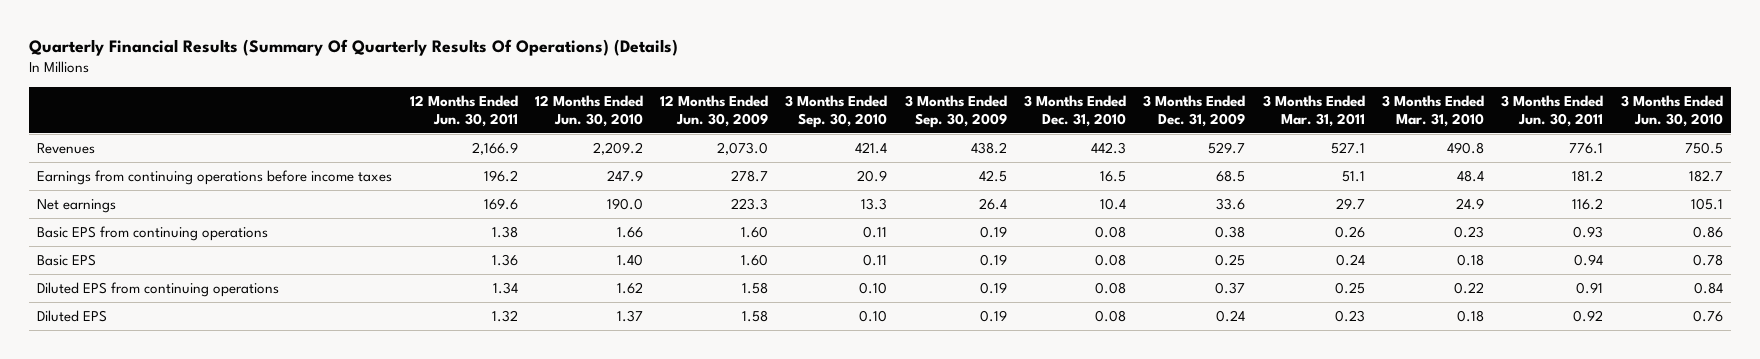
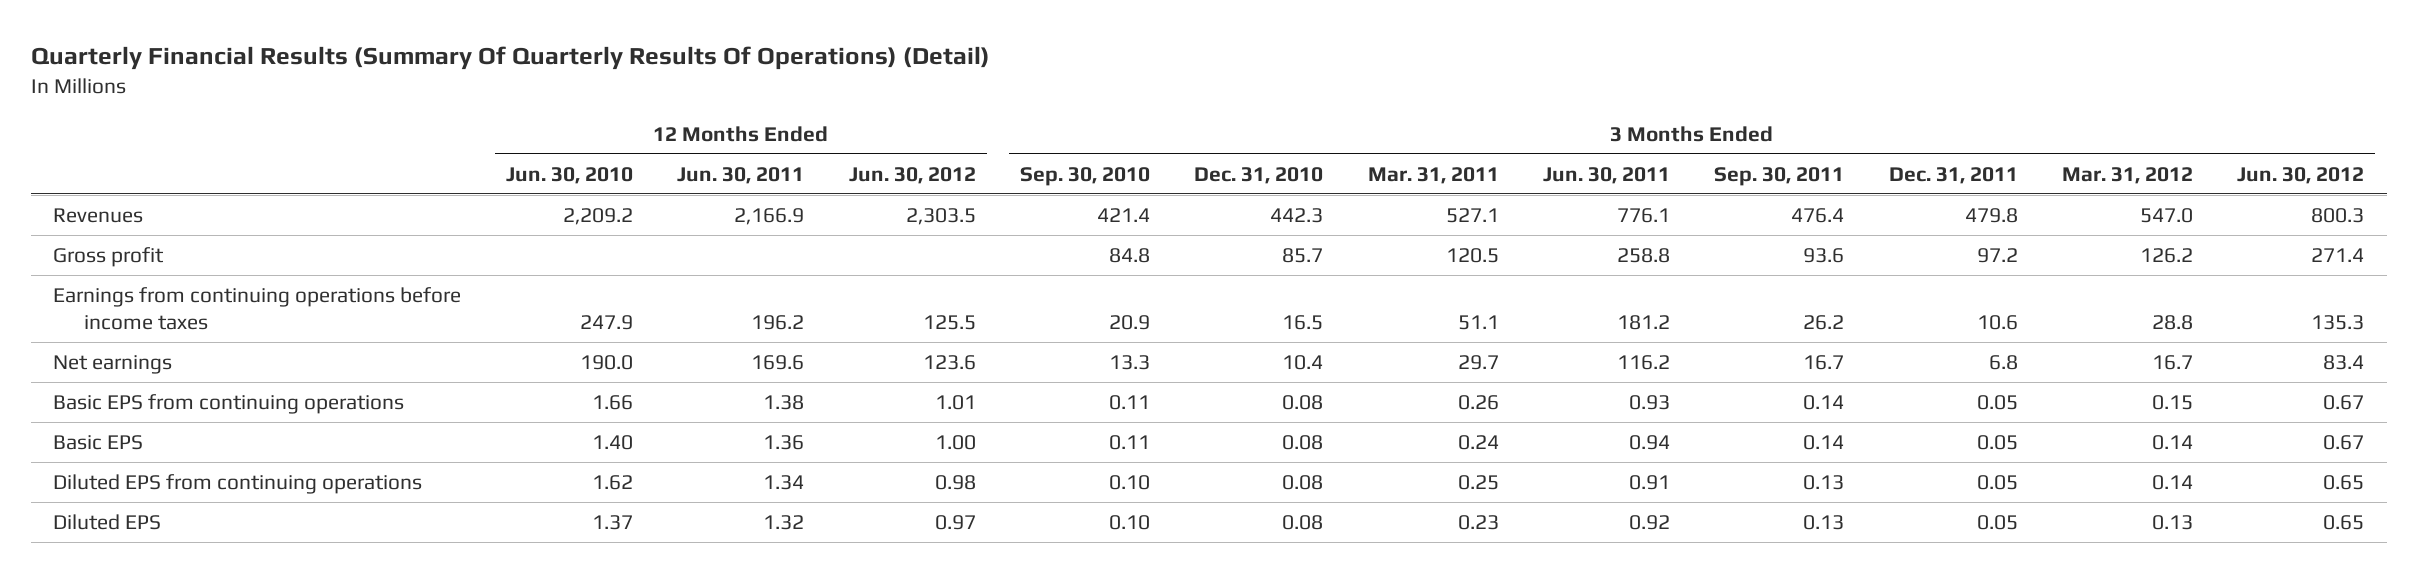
[28,38,678,56] Quarterly Financial Results (Summary Of Quarterly Results Of Operations) (Details) -> [31,46,991,71] Quarterly Financial Results (Summary Of Quarterly Results Of Operations) (Detail)
[660,95,769,127] 12 Months Ended Jun. 30, 2009 -> none
[904,95,1007,128] 3 Months Ended Sep. 30, 2009 -> none
[1143,95,1246,127] 3 Months Ended Dec. 31, 2009 -> none
[1381,95,1484,127] 3 Months Ended Mar. 31, 2010 -> none
[1620,95,1723,127] 3 Months Ended Jun. 30, 2010 -> none
none -> [848,166,976,184] Jun. 30, 2012
none -> [1714,166,1845,186] Sep. 30, 2011
none -> [1888,166,2018,184] Dec. 31, 2011
none -> [2062,166,2194,184] Mar. 31, 2012
none -> [2237,166,2365,184] Jun. 30, 2012
none -> [53,246,165,267] Gross profit

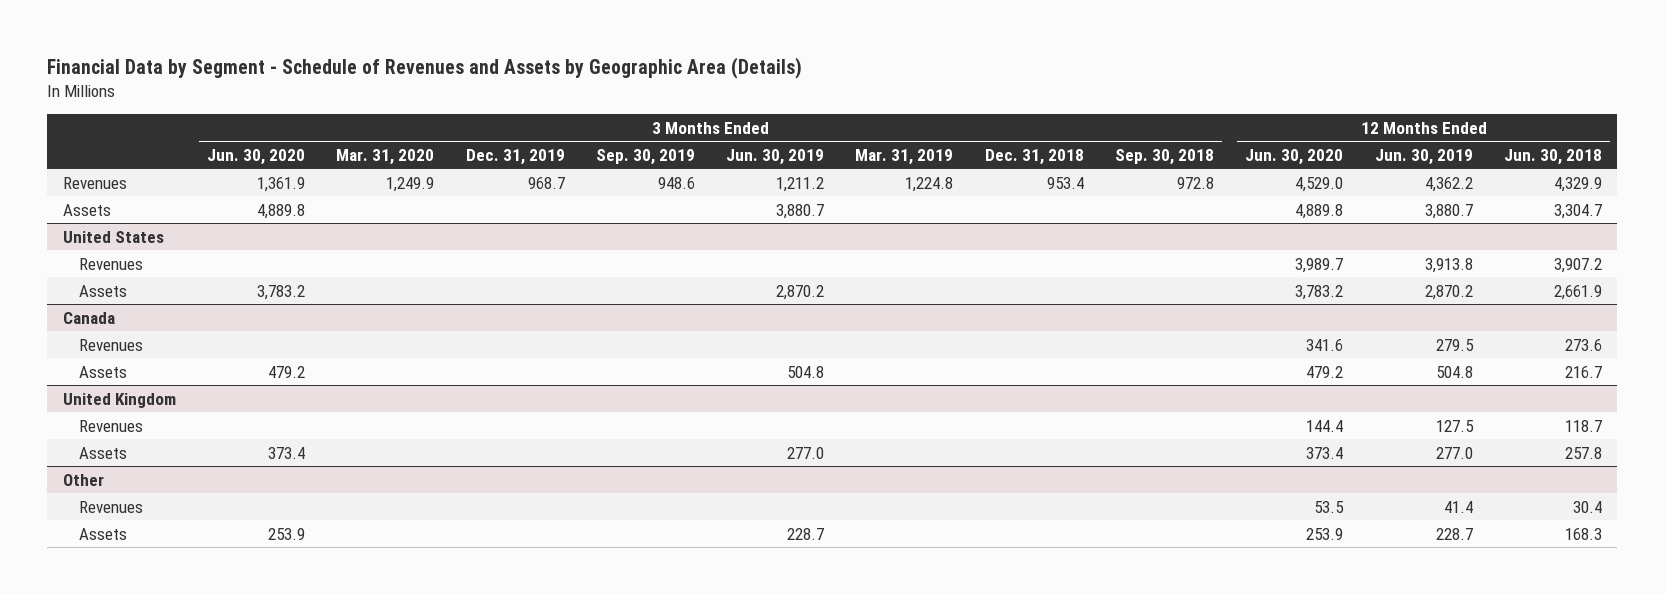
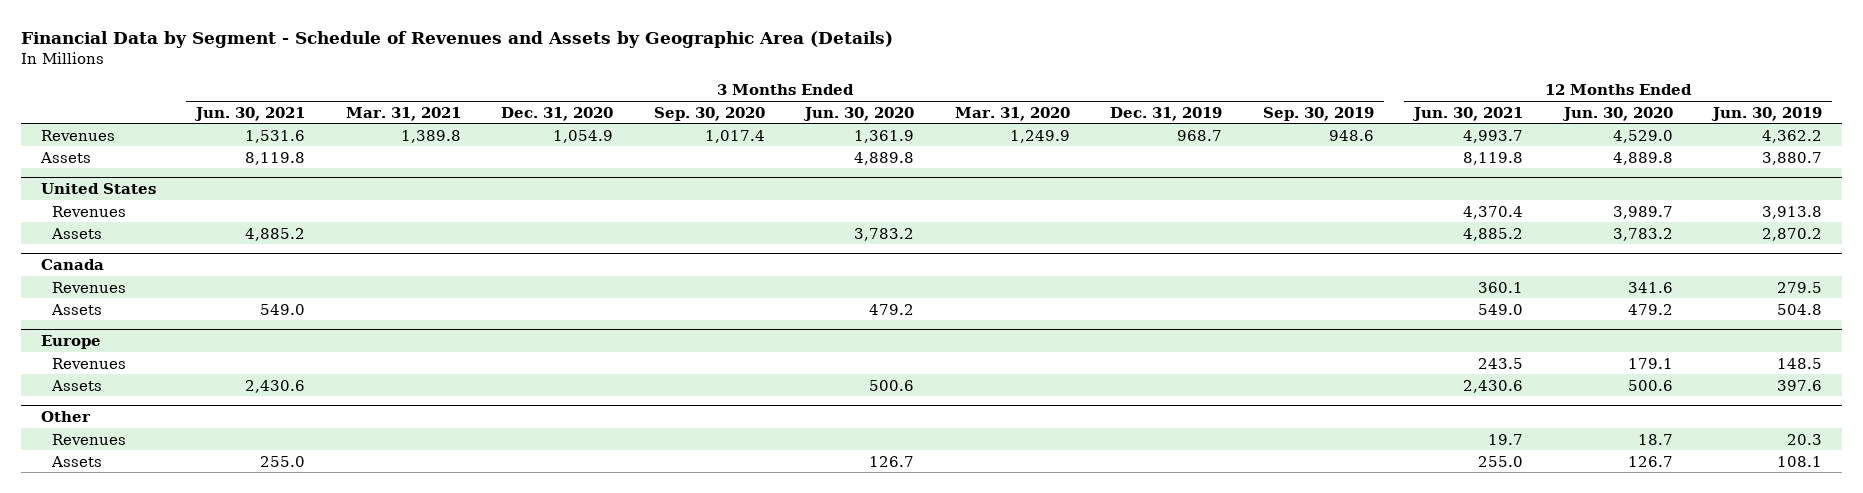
[726,148,825,165] Jun. 30, 2019 -> none
[855,148,954,165] Mar. 31, 2019 -> none
[984,148,1084,165] Dec. 31, 2018 -> none
[1114,148,1214,165] Sep. 30, 2018 -> none
[1503,148,1602,165] Jun. 30, 2018 -> none
none -> [194,106,306,121] Jun. 30, 2021
none -> [345,106,461,121] Mar. 31, 2021
none -> [501,106,614,121] Dec. 31, 2020
none -> [653,106,765,121] Sep. 30, 2020
none -> [1412,106,1524,121] Jun. 30, 2021
[62,392,176,408] United Kingdom -> [40,334,101,349] Europe
[1306,419,1344,432] 144.4 -> [1627,357,1673,369] 179.1
[1435,419,1474,432] 127.5 -> [1777,357,1823,369] 148.5
[268,446,306,459] 373.4 -> [869,379,915,391] 500.6
[1306,446,1344,459] 373.4 -> [1627,379,1673,391] 500.6
[1435,446,1473,459] 277.0 -> [1777,379,1823,391] 397.6
[1314,500,1345,513] 53.5 -> [1637,433,1673,445] 18.7
[1443,500,1473,513] 41.4 -> [1787,433,1823,445] 20.3
[268,527,306,540] 253.9 -> [869,455,915,467] 126.7
[1306,527,1344,540] 253.9 -> [1627,455,1673,467] 126.7
[1435,527,1473,540] 228.7 -> [1777,455,1823,467] 108.1

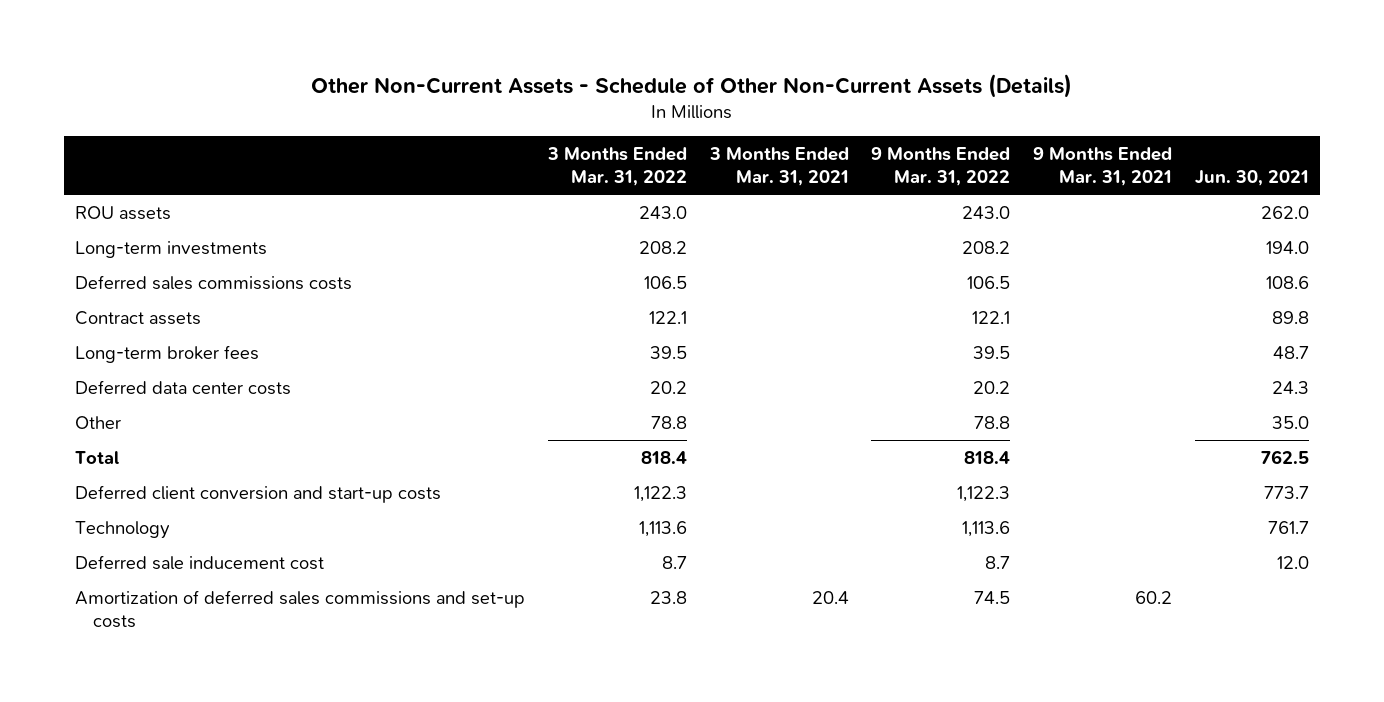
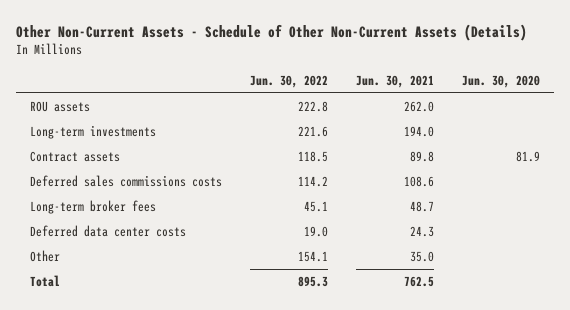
[546,146,687,187] 3 Months Ended Mar. 31, 2022 -> none
[708,146,849,187] 3 Months Ended Mar. 31, 2021 -> none
[871,146,1011,187] 9 Months Ended Mar. 31, 2022 -> none
[1032,146,1172,187] 9 Months Ended Mar. 31, 2021 -> none
none -> [250,74,329,88] Jun. 30, 2022
none -> [461,74,540,88] Jun. 30, 2020
[75,274,353,290] Deferred sales commissions costs -> [30,175,223,188] Deferred sales commissions costs
[75,484,442,503] Deferred client conversion and start-up costs -> none
[75,520,171,539] Technology -> none
[75,554,325,570] Deferred sale inducement cost -> none
[75,589,526,628] Amortization of deferred sales commissions and set-up costs -> none

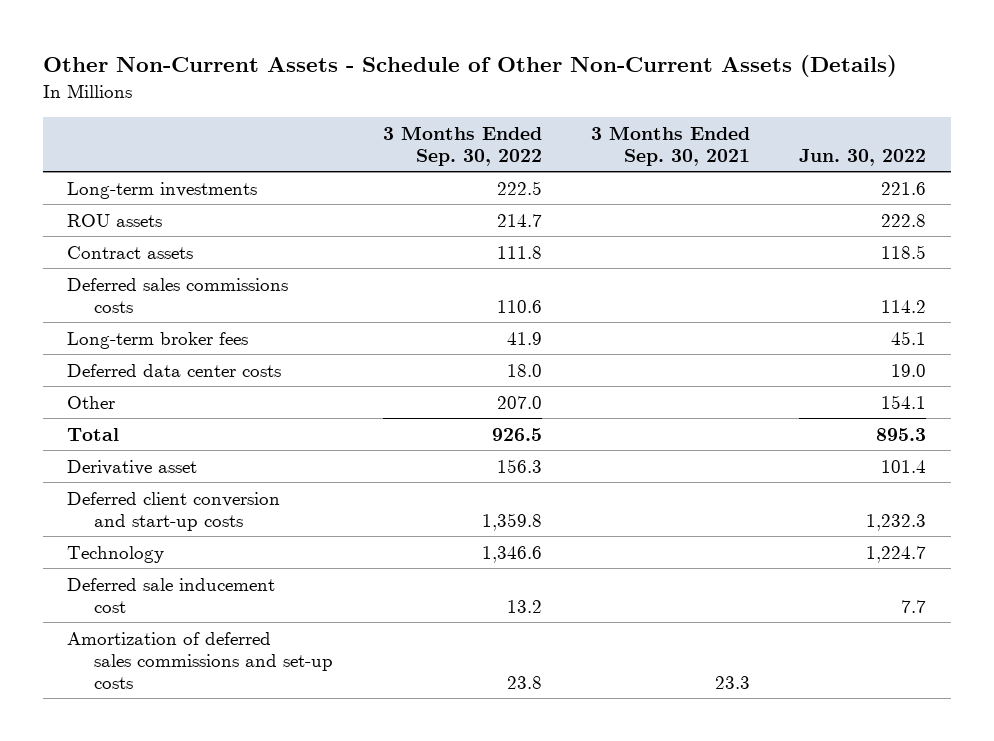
[355,74,434,88] Jun. 30, 2021 -> none
[461,74,540,88] Jun. 30, 2020 -> none
none -> [382,125,542,166] 3 Months Ended Sep. 30, 2022
none -> [590,125,750,166] 3 Months Ended Sep. 30, 2021
[30,101,91,113] ROU assets -> [67,213,163,227] ROU assets
none -> [67,459,198,475] Derivative asset
none -> [67,491,281,531] Deferred client conversion and start-up costs
none -> [67,545,165,563] Technology
none -> [67,577,276,613] Deferred sale inducement cost
none -> [67,631,334,689] Amortization of deferred sales commissions and set-up costs

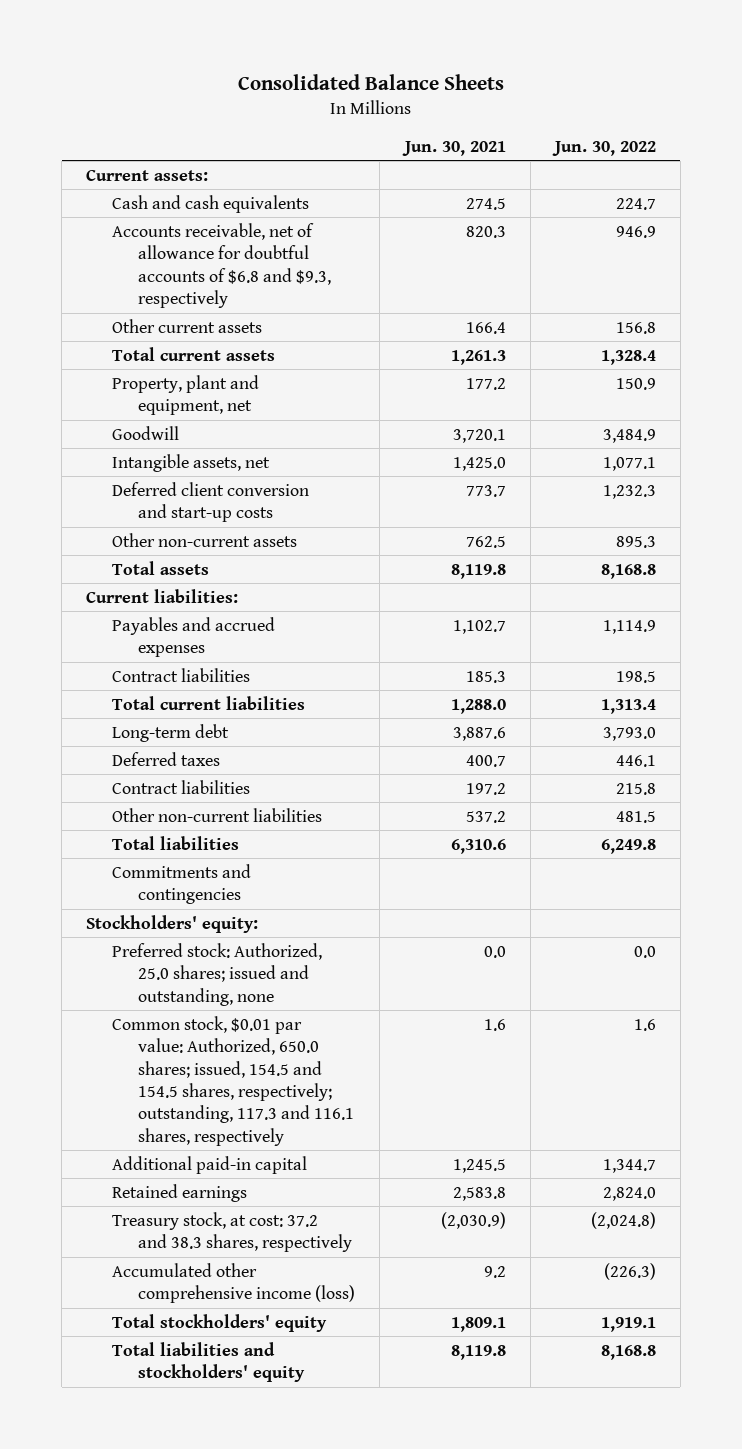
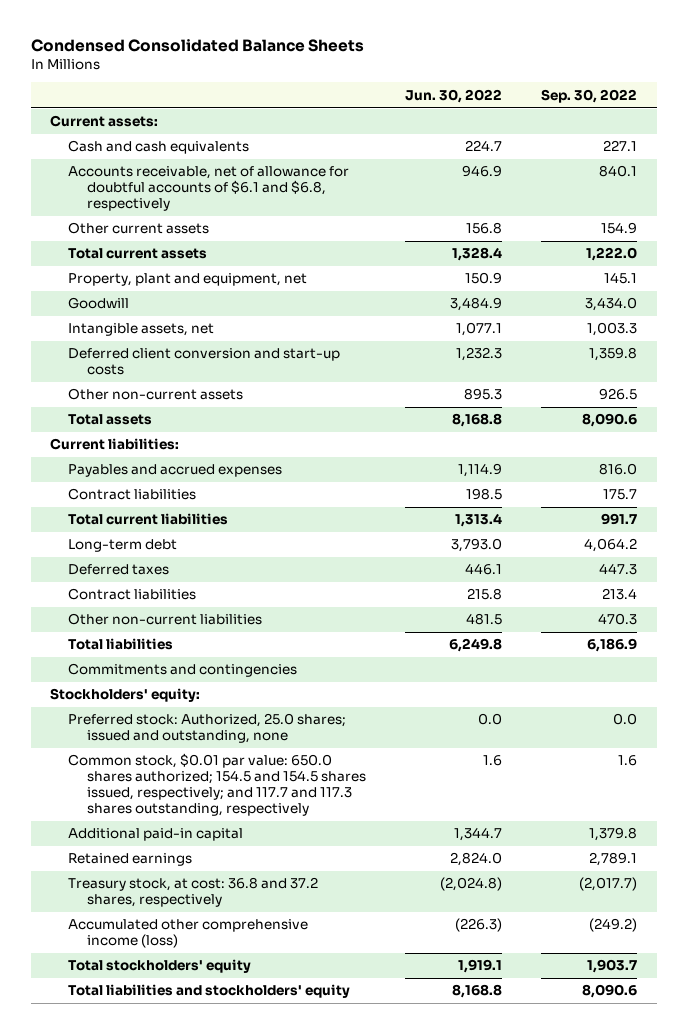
[238,73,505,90] Consolidated Balance Sheets -> [30,39,364,53] Condensed Consolidated Balance Sheets
[401,140,506,156] Jun. 30, 2021 -> none
none -> [541,88,638,103] Sep. 30, 2022
[112,222,332,309] Accounts receivable, net of allowance for doubtful accounts of $6.8 and $9.3, respectively -> [68,166,350,212] Accounts receivable, net of allowance for doubtful accounts of $6.1 and $6.8, respectively
[112,1015,355,1146] Common stock, $0.01 par value: Authorized, 650.0 shares; issued, 154.5 and 154.5 shares, respectively; outstanding, 117.3 and 116.1 shares, respectively -> [68,753,366,817] Common stock, $0.01 par value: 650.0 shares authorized; 154.5 and 154.5 shares issued, respectively; and 117.7 and 117.3 shares outstanding, respectively
[112,1211,353,1253] Treasury stock, at cost: 37.2 and 38.3 shares, respectively -> [68,877,319,908] Treasury stock, at cost: 36.8 and 37.2 shares, respectively

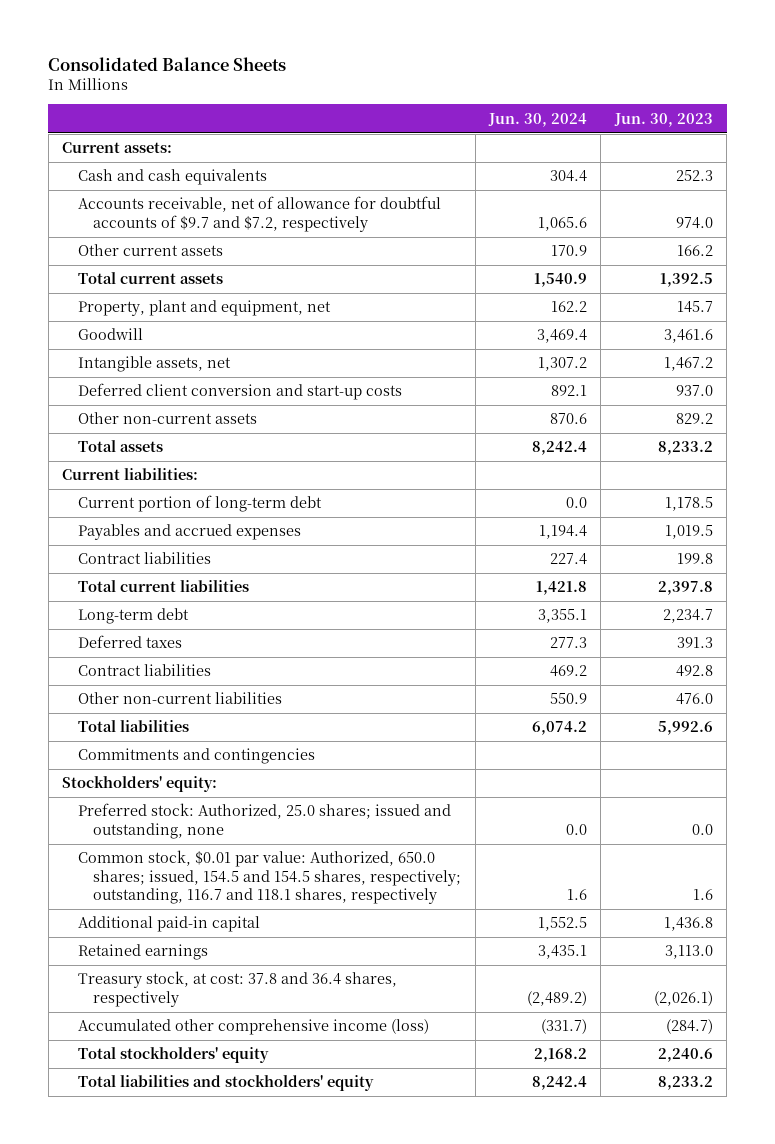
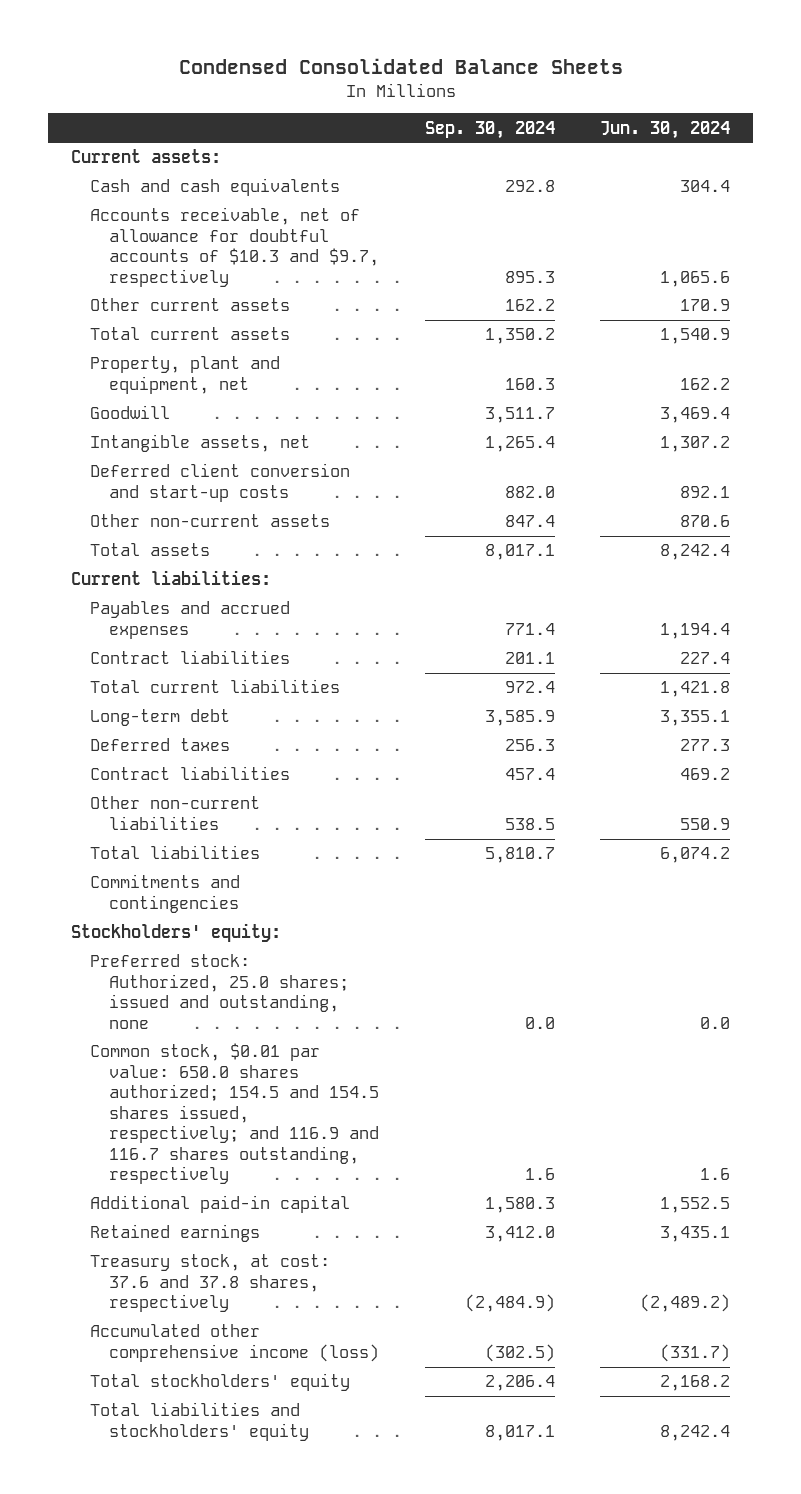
[48,56,287,71] Consolidated Balance Sheets -> [178,57,623,74] Condensed Consolidated Balance Sheets
[613,112,713,127] Jun. 30, 2023 -> none
none -> [424,120,555,139] Sep. 30, 2024
[77,196,441,232] Accounts receivable, net of allowance for doubtful accounts of $9.7 and $7.2, respectively -> [89,207,380,287] Accounts receivable, net of allowance for doubtful accounts of $10.3 and $9.7, respectively
[77,495,322,513] Current portion of long-term debt -> none
[77,850,462,905] Common stock, $0.01 par value: Authorized, 650.0 shares; issued, 154.5 and 154.5 shares, respectively; outstanding, 116.7 and 118.1 shares, respectively -> [89,1043,380,1184] Common stock, $0.01 par value: 650.0 shares authorized; 154.5 and 154.5 shares issued, respectively; and 116.9 and 116.7 shares outstanding, respectively
[77,971,397,1007] Treasury stock, at cost: 37.8 and 36.4 shares, respectively -> [89,1254,330,1313] Treasury stock, at cost: 37.6 and 37.8 shares, respectively

